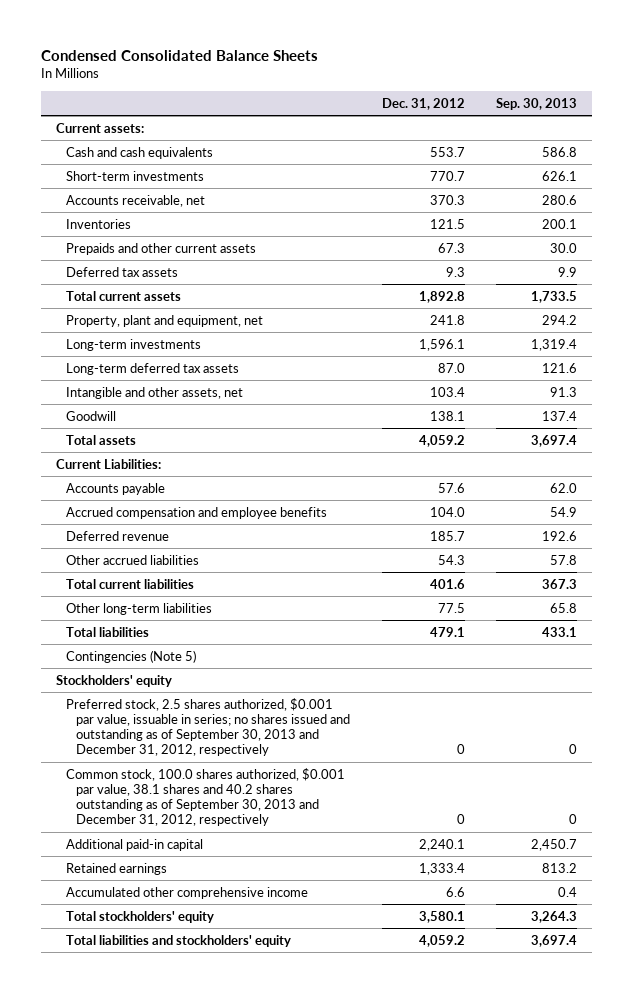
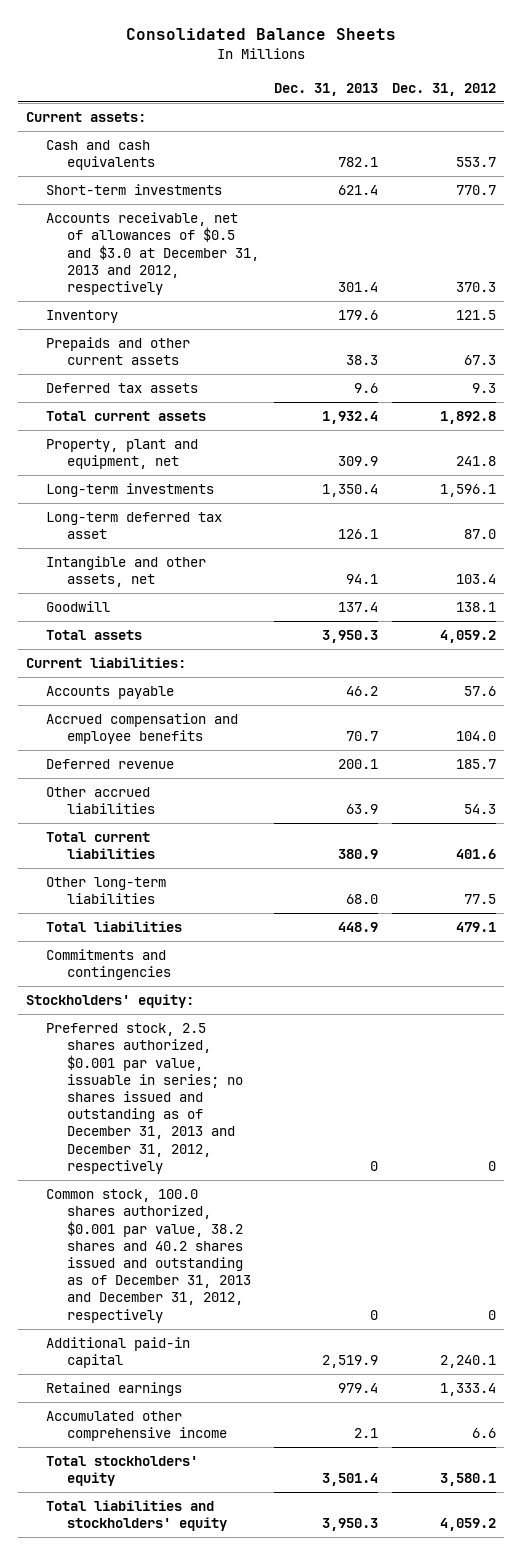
[40,49,318,61] Condensed Consolidated Balance Sheets -> [125,28,396,41] Consolidated Balance Sheets
[495,97,577,110] Sep. 30, 2013 -> none
none -> [273,82,378,96] Dec. 31, 2013
[66,194,206,207] Accounts receivable, net -> [46,212,259,296] Accounts receivable, net of allowances of $0.5 and $3.0 at December 31, 2013 and 2012, respectively
[66,218,132,229] Inventories -> [46,310,119,324] Inventory
[66,362,240,375] Long-term deferred tax assets -> [46,512,223,540] Long-term deferred tax asset
[56,458,162,469] Current Liabilities: -> [25,657,186,669] Current liabilities:
[66,649,197,663] Contingencies (Note 5) -> [46,949,171,981] Commitments and contingencies
[56,674,173,687] Stockholders' equity -> [25,994,194,1009] Stockholders' equity:
[66,697,351,757] Preferred stock, 2.5 shares authorized, $0.001 par value, issuable in series; no shares issued and outstanding as of September 30, 2013 and December 31, 2012, respectively -> [46,1023,243,1174] Preferred stock, 2.5 shares authorized, $0.001 par value, issuable in series; no shares issued and outstanding as of December 31, 2013 and December 31, 2012, respectively
[66,767,346,827] Common stock, 100.0 shares authorized, $0.001 par value, 38.1 shares and 40.2 shares outstanding as of September 30, 2013 and December 31, 2012, respectively -> [46,1189,251,1323] Common stock, 100.0 shares authorized, $0.001 par value, 38.2 shares and 40.2 shares issued and outstanding as of December 31, 2013 and December 31, 2012, respectively

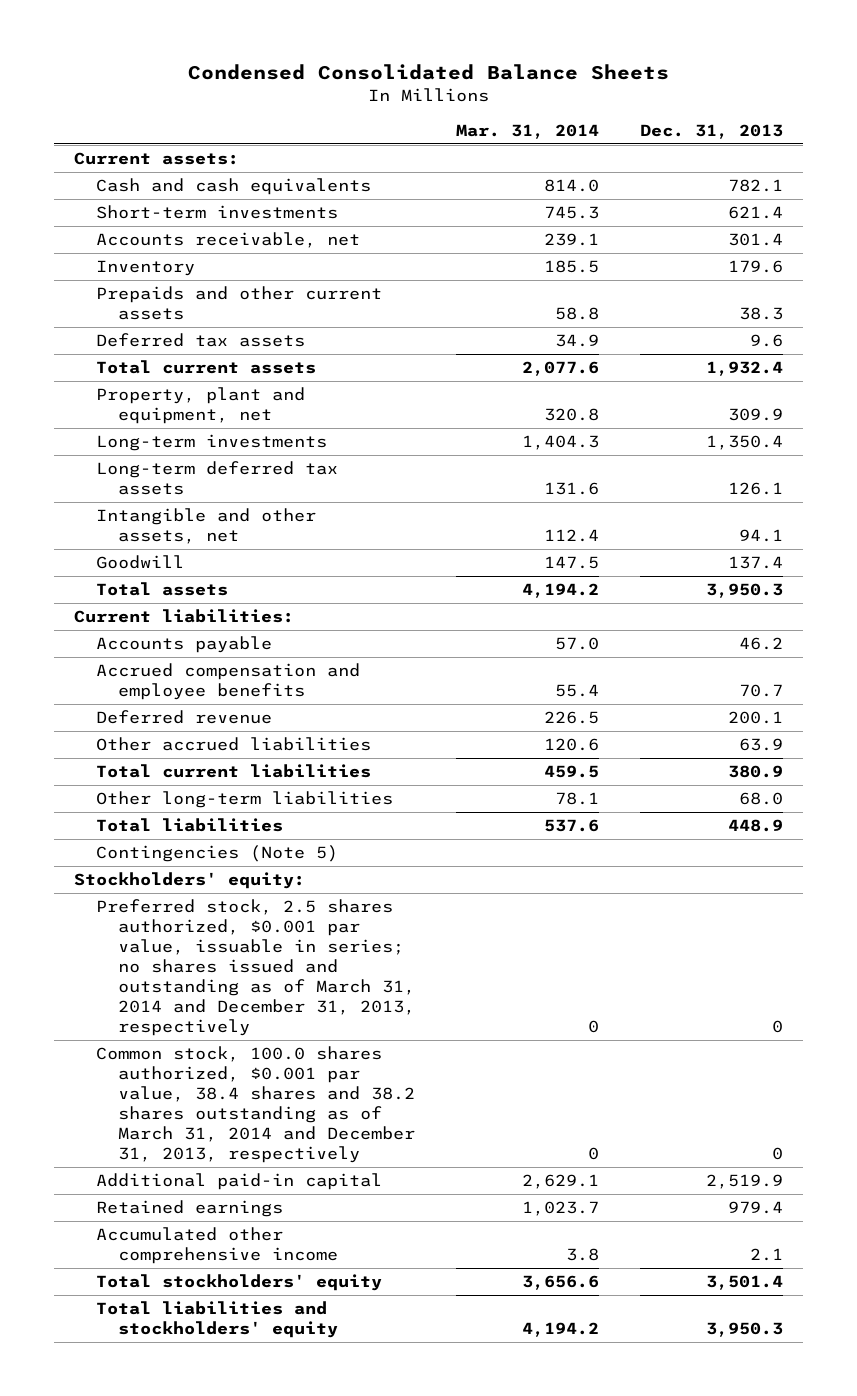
[125,28,396,41] Consolidated Balance Sheets -> [187,64,669,81] Condensed Consolidated Balance Sheets
[392,82,497,96] Dec. 31, 2012 -> none
none -> [455,123,599,139] Mar. 31, 2014
[46,212,259,296] Accounts receivable, net of allowances of $0.5 and $3.0 at December 31, 2013 and 2012, respectively -> [96,232,361,249] Accounts receivable, net
[46,512,223,540] Long-term deferred tax asset -> [96,461,339,496] Long-term deferred tax assets
[46,949,171,981] Commitments and contingencies -> [96,845,339,863] Contingencies (Note 5)
[46,1023,243,1174] Preferred stock, 2.5 shares authorized, $0.001 par value, issuable in series; no shares issued and outstanding as of December 31, 2013 and December 31, 2012, respectively -> [96,899,416,1037] Preferred stock, 2.5 shares authorized, $0.001 par value, issuable in series; no shares issued and outstanding as of March 31, 2014 and December 31, 2013, respectively
[46,1189,251,1323] Common stock, 100.0 shares authorized, $0.001 par value, 38.2 shares and 40.2 shares issued and outstanding as of December 31, 2013 and December 31, 2012, respectively -> [96,1046,416,1164] Common stock, 100.0 shares authorized, $0.001 par value, 38.4 shares and 38.2 shares outstanding as of March 31, 2014 and December 31, 2013, respectively

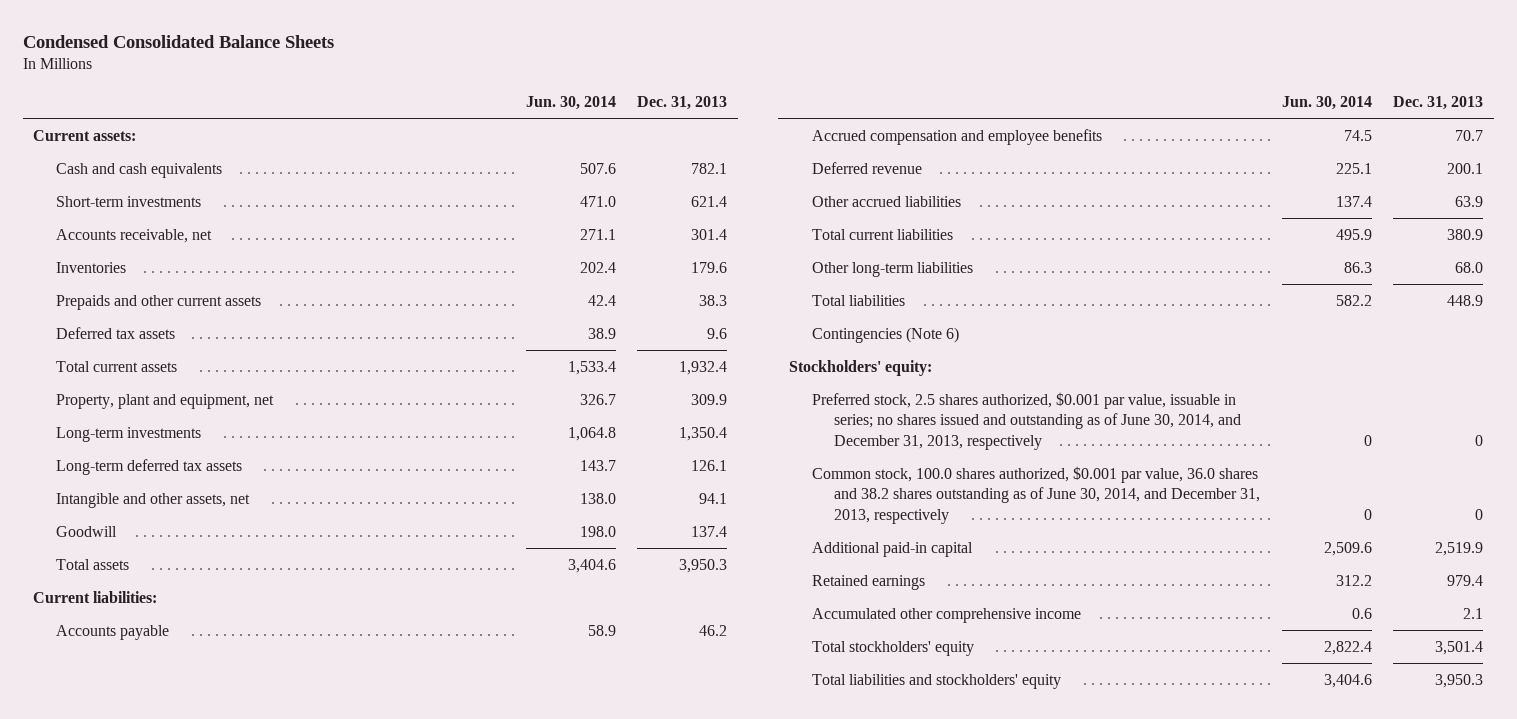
[455,123,599,139] Mar. 31, 2014 -> none
none -> [525,96,616,111] Jun. 30, 2014
[96,260,196,277] Inventory -> [55,261,126,273] Inventories
[96,845,339,863] Contingencies (Note 5) -> [811,326,959,343] Contingencies (Note 6)
[96,899,416,1037] Preferred stock, 2.5 shares authorized, $0.001 par value, issuable in series; no shares issued and outstanding as of March 31, 2014 and December 31, 2013, respectively -> [811,391,1241,451] Preferred stock, 2.5 shares authorized, $0.001 par value, issuable in series; no shares issued and outstanding as of June 30, 2014, and December 31, 2013, respectively
[96,1046,416,1164] Common stock, 100.0 shares authorized, $0.001 par value, 38.4 shares and 38.2 shares outstanding as of March 31, 2014 and December 31, 2013, respectively -> [811,465,1260,525] Common stock, 100.0 shares authorized, $0.001 par value, 36.0 shares and 38.2 shares outstanding as of June 30, 2014, and December 31, 2013, respectively

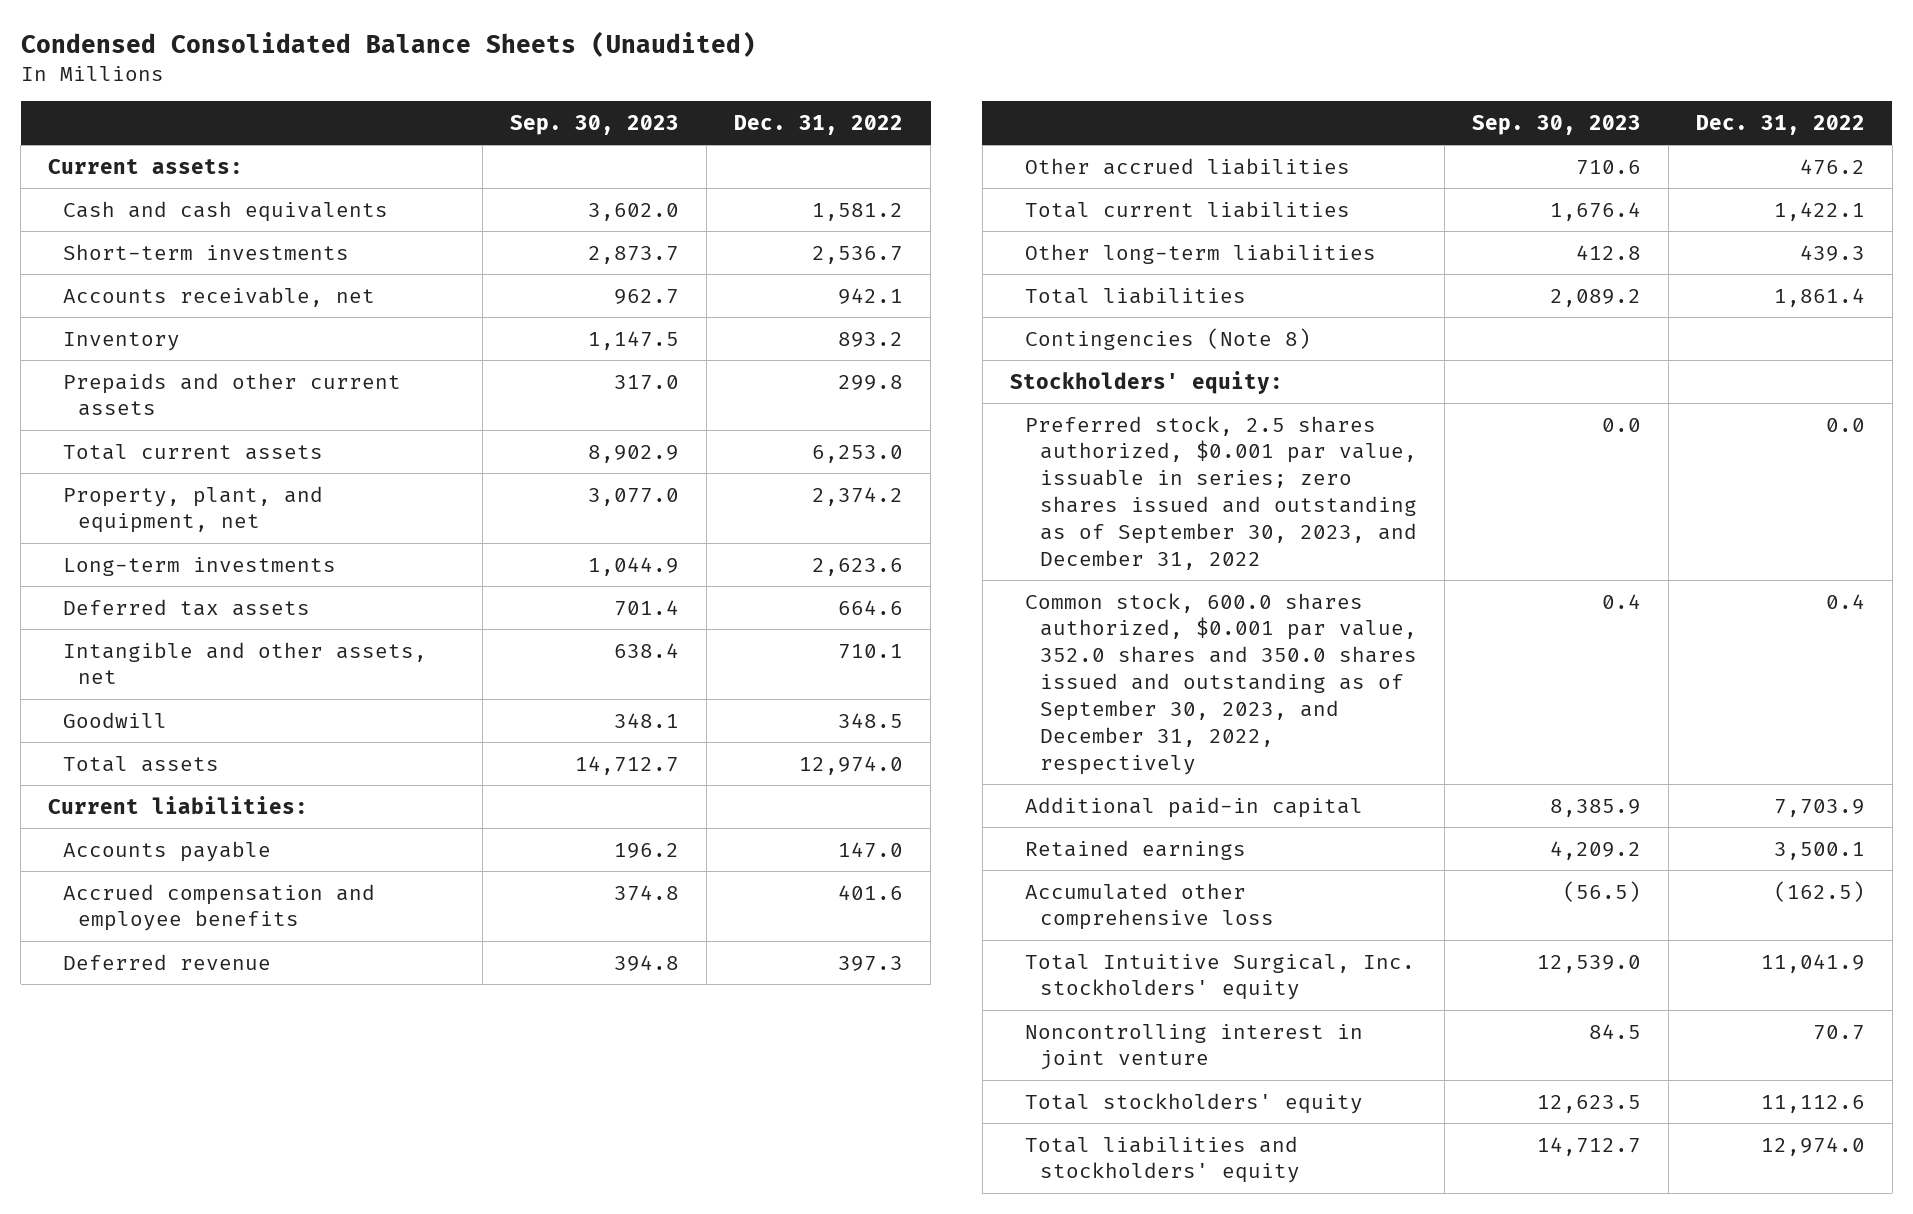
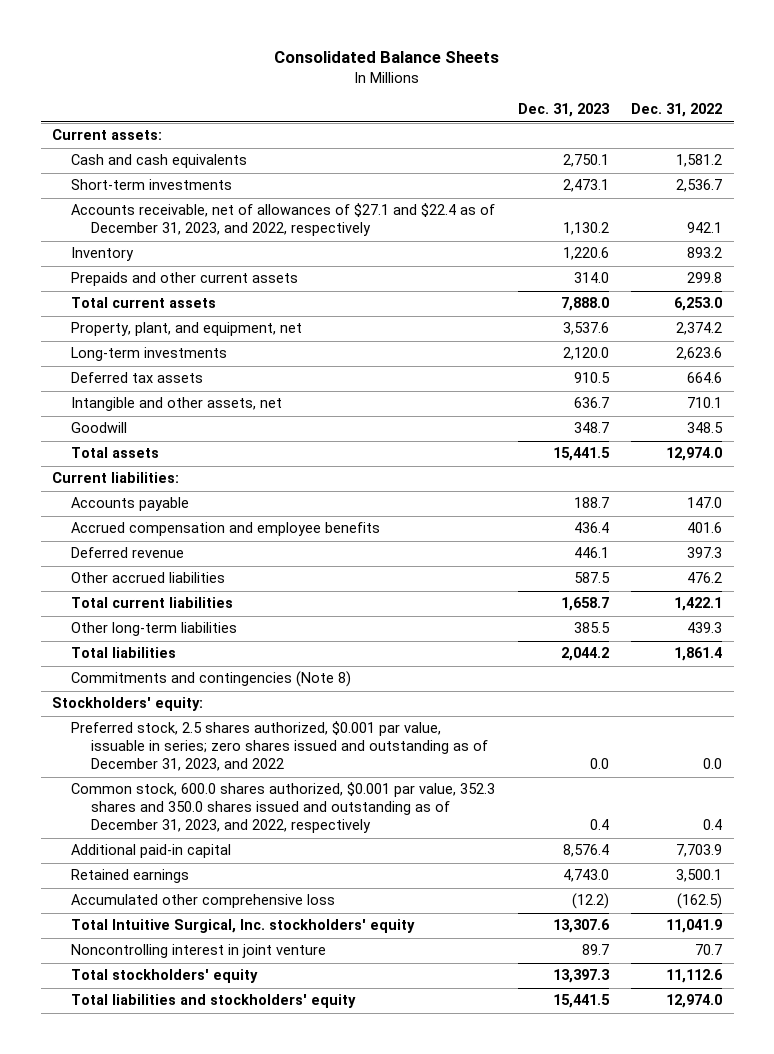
[20,30,756,57] Condensed Consolidated Balance Sheets (Unaudited) -> [274,51,500,64] Consolidated Balance Sheets
[510,115,680,136] Sep. 30, 2023 -> none
none -> [517,103,610,118] Dec. 31, 2023
[63,286,376,307] Accounts receivable, net -> [71,203,496,237] Accounts receivable, net of allowances of $27.1 and $22.4 as of December 31, 2023, and 2022, respectively
[1024,327,1311,350] Contingencies (Note 8) -> [71,671,352,688] Commitments and contingencies (Note 8)
[1024,415,1418,570] Preferred stock, 2.5 shares authorized, $0.001 par value, issuable in series; zero shares issued and outstanding as of September 30, 2023, and December 31, 2022 -> [71,721,489,772] Preferred stock, 2.5 shares authorized, $0.001 par value, issuable in series; zero shares issued and outstanding as of December 31, 2023, and 2022
[1024,592,1418,775] Common stock, 600.0 shares authorized, $0.001 par value, 352.0 shares and 350.0 shares issued and outstanding as of September 30, 2023, and December 31, 2022, respectively -> [71,782,496,834] Common stock, 600.0 shares authorized, $0.001 par value, 352.3 shares and 350.0 shares issued and outstanding as of December 31, 2023, and 2022, respectively

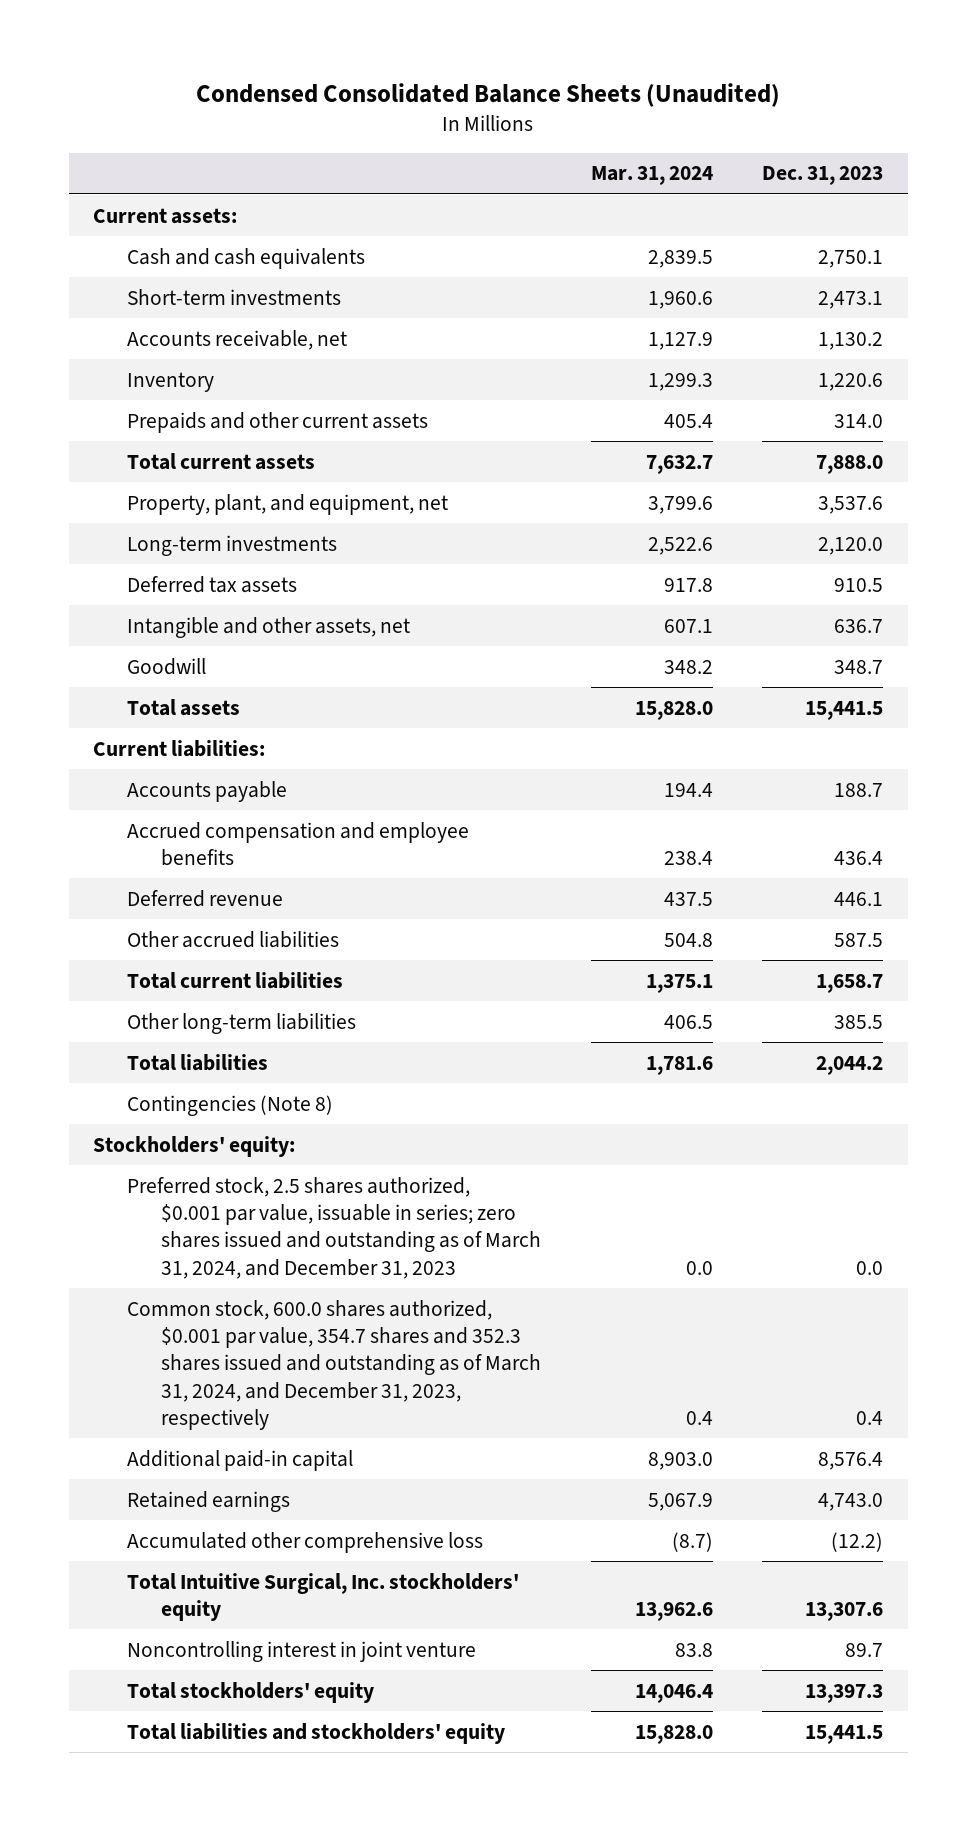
[274,51,500,64] Consolidated Balance Sheets -> [196,83,781,108] Condensed Consolidated Balance Sheets (Unaudited)
[631,103,723,118] Dec. 31, 2022 -> none
none -> [590,166,713,186] Mar. 31, 2024
[71,203,496,237] Accounts receivable, net of allowances of $27.1 and $22.4 as of December 31, 2023, and 2022, respectively -> [127,329,348,350] Accounts receivable, net
[71,671,352,688] Commitments and contingencies (Note 8) -> [127,1094,334,1116] Contingencies (Note 8)
[71,721,489,772] Preferred stock, 2.5 shares authorized, $0.001 par value, issuable in series; zero shares issued and outstanding as of December 31, 2023, and 2022 -> [127,1176,542,1279] Preferred stock, 2.5 shares authorized, $0.001 par value, issuable in series; zero shares issued and outstanding as of March 31, 2024, and December 31, 2023
[71,782,496,834] Common stock, 600.0 shares authorized, $0.001 par value, 352.3 shares and 350.0 shares issued and outstanding as of December 31, 2023, and 2022, respectively -> [127,1299,542,1431] Common stock, 600.0 shares authorized, $0.001 par value, 354.7 shares and 352.3 shares issued and outstanding as of March 31, 2024, and December 31, 2023, respectively

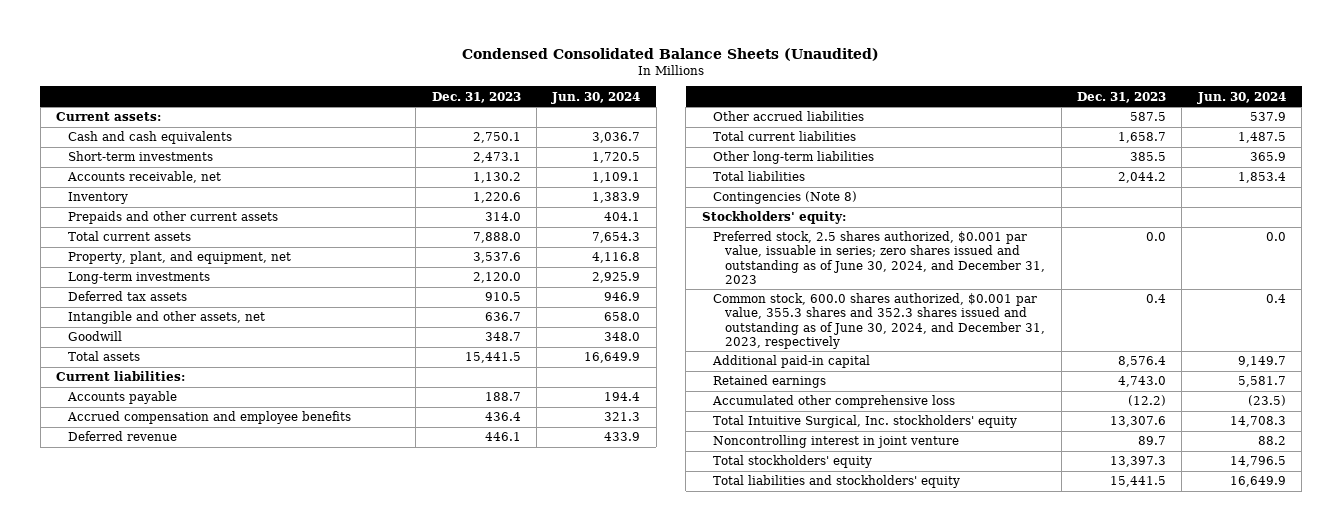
[590,166,713,186] Mar. 31, 2024 -> none
none -> [551,91,641,104] Jun. 30, 2024
[127,1176,542,1279] Preferred stock, 2.5 shares authorized, $0.001 par value, issuable in series; zero shares issued and outstanding as of March 31, 2024, and December 31, 2023 -> [713,231,1046,284] Preferred stock, 2.5 shares authorized, $0.001 par value, issuable in series; zero shares issued and outstanding as of June 30, 2024, and December 31, 2023
[127,1299,542,1431] Common stock, 600.0 shares authorized, $0.001 par value, 354.7 shares and 352.3 shares issued and outstanding as of March 31, 2024, and December 31, 2023, respectively -> [713,293,1046,349] Common stock, 600.0 shares authorized, $0.001 par value, 355.3 shares and 352.3 shares issued and outstanding as of June 30, 2024, and December 31, 2023, respectively

